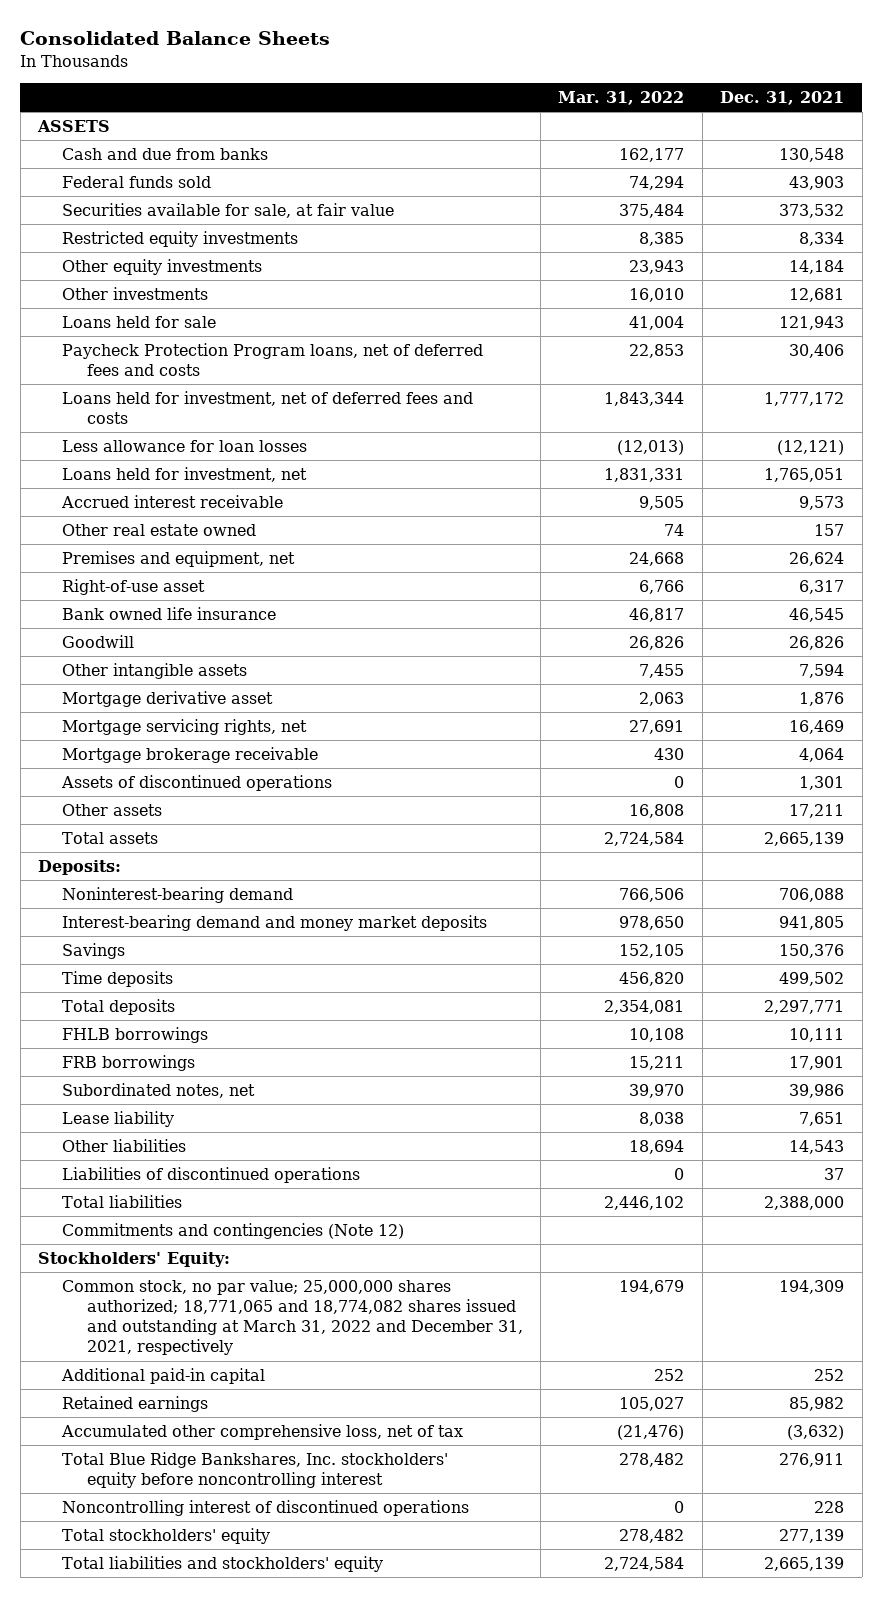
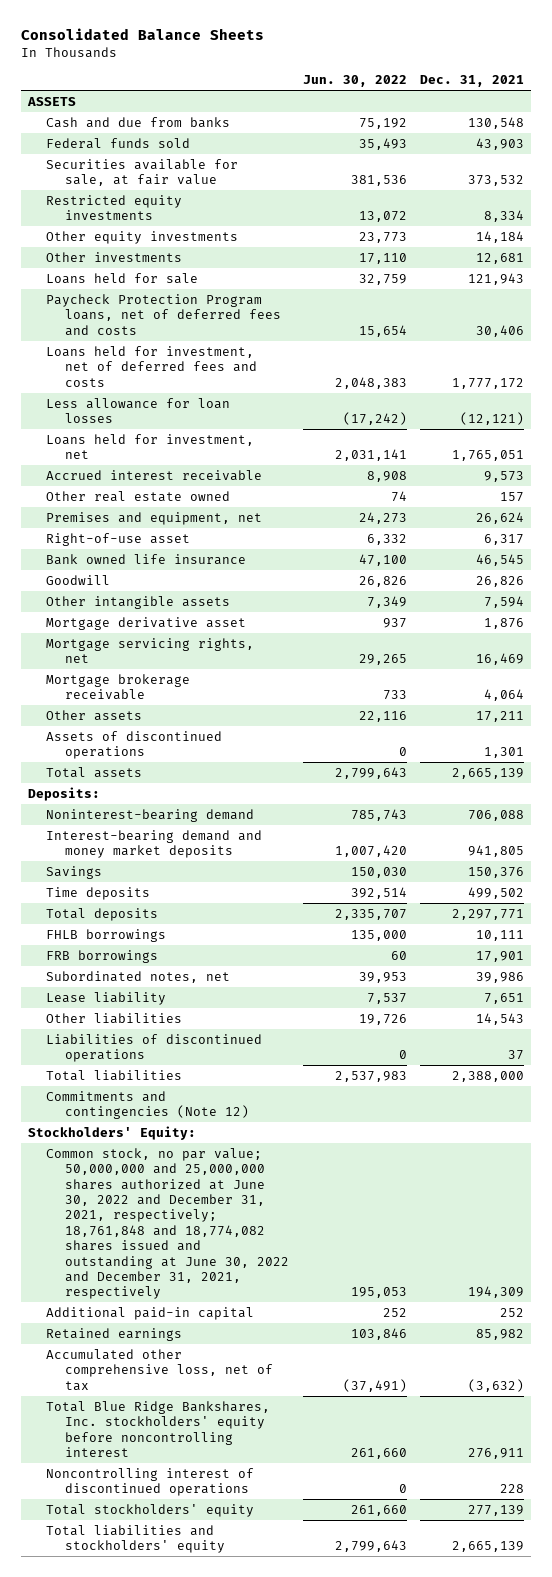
[558,90,685,105] Mar. 31, 2022 -> none
none -> [302,74,407,87] Jun. 30, 2022
[61,774,333,791] Assets of discontinued operations -> [46,730,223,760] Assets of discontinued operations
[62,1279,523,1356] Common stock, no par value; 25,000,000 shares authorized; 18,771,065 and 18,774,082 shares issued and outstanding at March 31, 2022 and December 31, 2021, respectively -> [46,1147,289,1300] Common stock, no par value; 50,000,000 and 25,000,000 shares authorized at June 30, 2022 and December 31, 2021, respectively; 18,761,848 and 18,774,082 shares issued and outstanding at June 30, 2022 and December 31, 2021, respectively

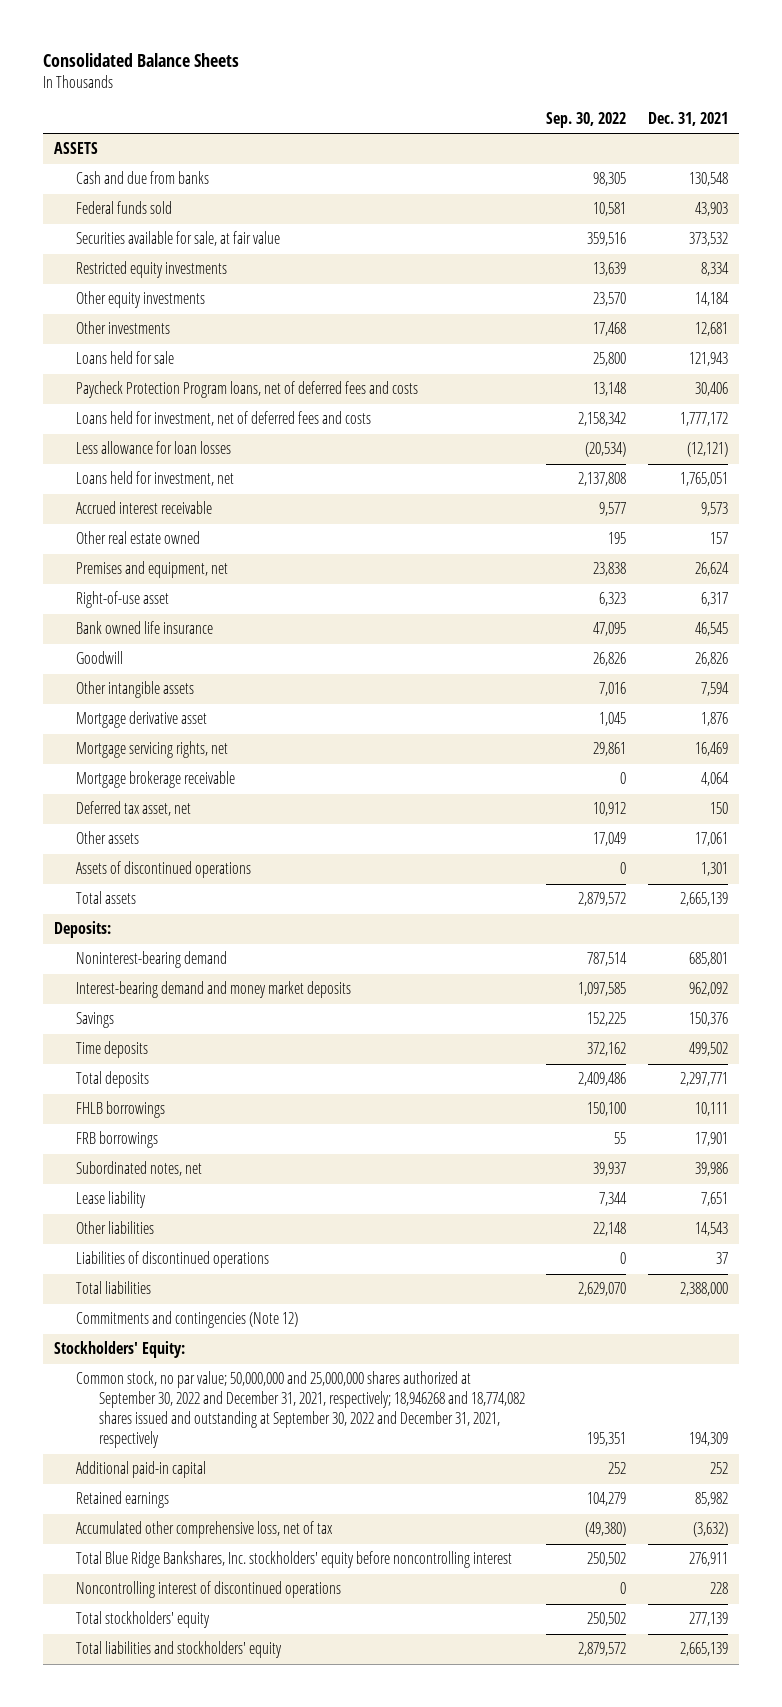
[302,74,407,87] Jun. 30, 2022 -> none
none -> [546,111,627,128] Sep. 30, 2022
none -> [76,801,192,817] Deferred tax asset, net
[476,710,525,722] 17,211 -> [694,832,728,847] 17,061
[468,809,525,821] 706,088 -> [688,952,728,967] 685,801
[468,845,525,858] 941,805 -> [688,982,728,997] 962,092
[46,1147,289,1300] Common stock, no par value; 50,000,000 and 25,000,000 shares authorized at June 30, 2022 and December 31, 2021, respectively; 18,761,848 and 18,774,082 shares issued and outstanding at June 30, 2022 and December 31, 2021, respectively -> [76,1371,525,1448] Common stock, no par value; 50,000,000 and 25,000,000 shares authorized at September 30, 2022 and December 31, 2021, respectively; 18,946268 and 18,774,082 shares issued and outstanding at September 30, 2022 and December 31, 2021, respectively

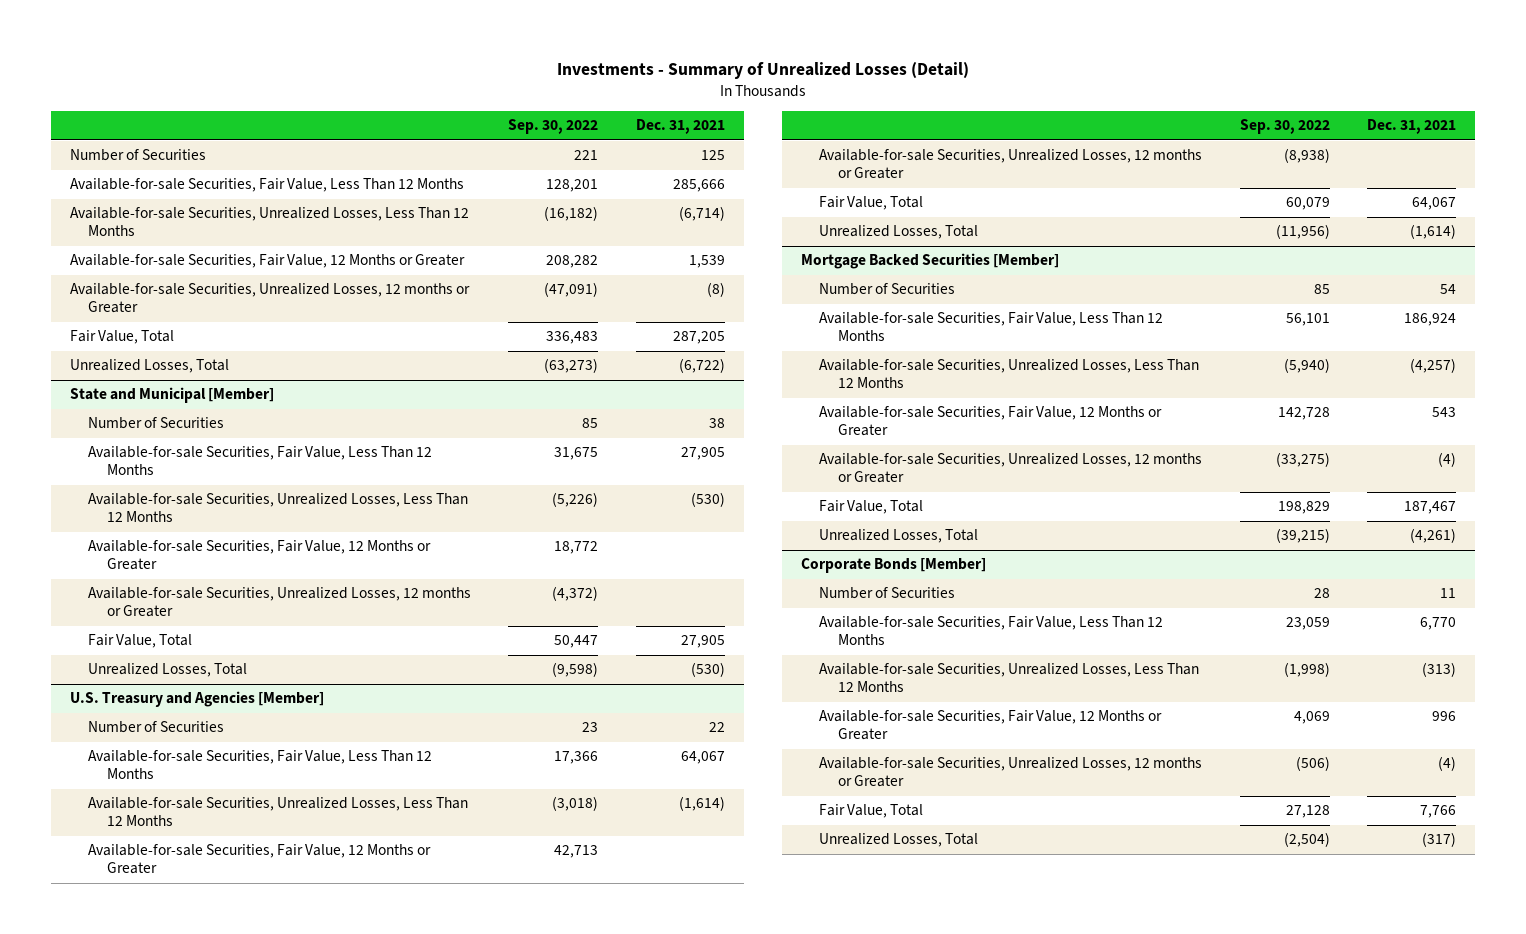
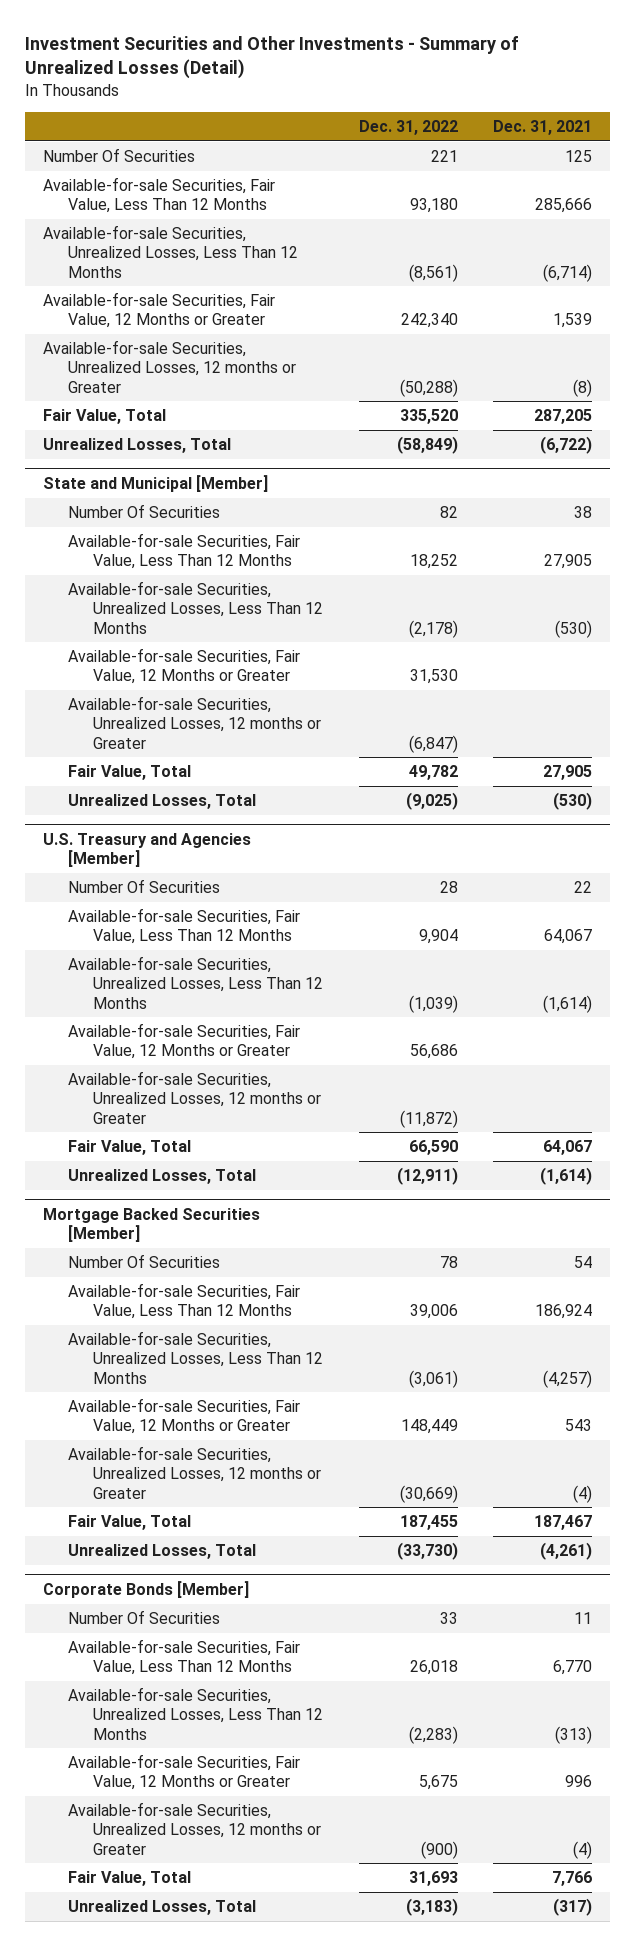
[556,61,969,79] Investments - Summary of Unrealized Losses (Detail) -> [25,35,520,80] Investment Securities and Other Investments - Summary of Unrealized Losses (Detail)
[508,119,599,135] Sep. 30, 2022 -> none
none -> [358,119,458,135] Dec. 31, 2022
[69,149,206,162] Number of Securities -> [43,148,196,163] Number Of Securities
[88,417,225,430] Number of Securities -> [68,504,221,519] Number Of Securities
[88,721,225,734] Number of Securities -> [68,879,221,894] Number Of Securities
[819,283,956,296] Number of Securities -> [68,1254,221,1269] Number Of Securities
[819,587,956,600] Number of Securities -> [68,1610,221,1625] Number Of Securities

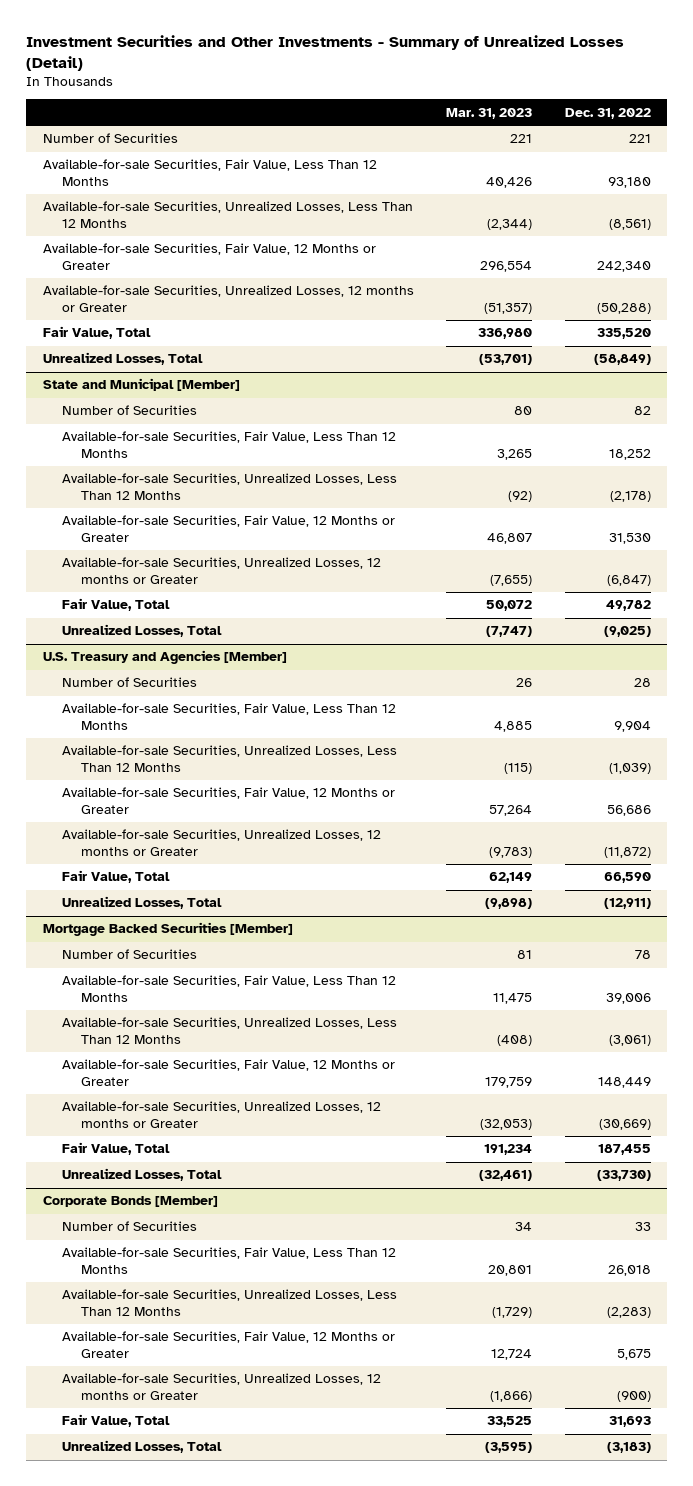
[493,119,593,135] Dec. 31, 2021 -> none
none -> [446,107,533,119] Mar. 31, 2023
[43,148,196,163] Number Of Securities -> [42,133,178,144] Number of Securities
[68,504,221,519] Number Of Securities -> [62,405,198,416] Number of Securities
[68,879,221,894] Number Of Securities -> [62,677,198,688] Number of Securities
[68,1254,221,1269] Number Of Securities -> [62,949,198,960] Number of Securities
[68,1610,221,1625] Number Of Securities -> [62,1221,198,1232] Number of Securities

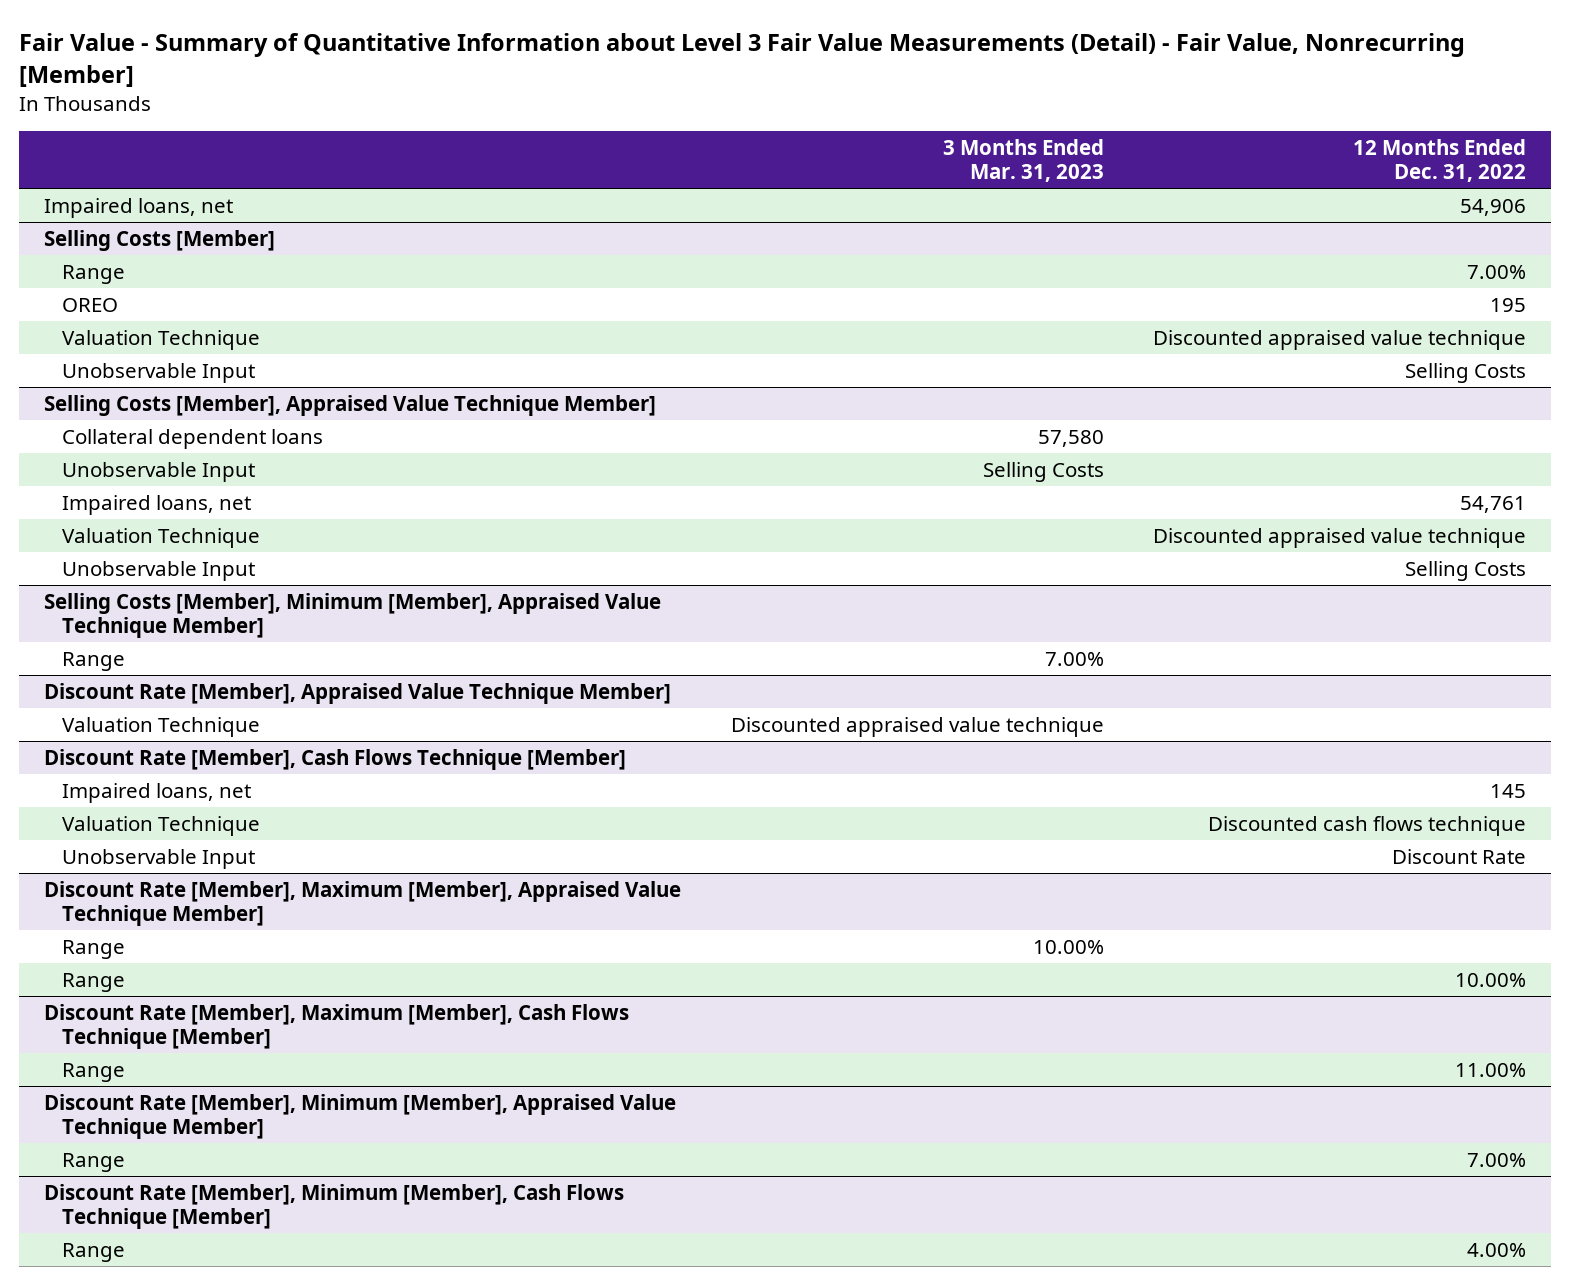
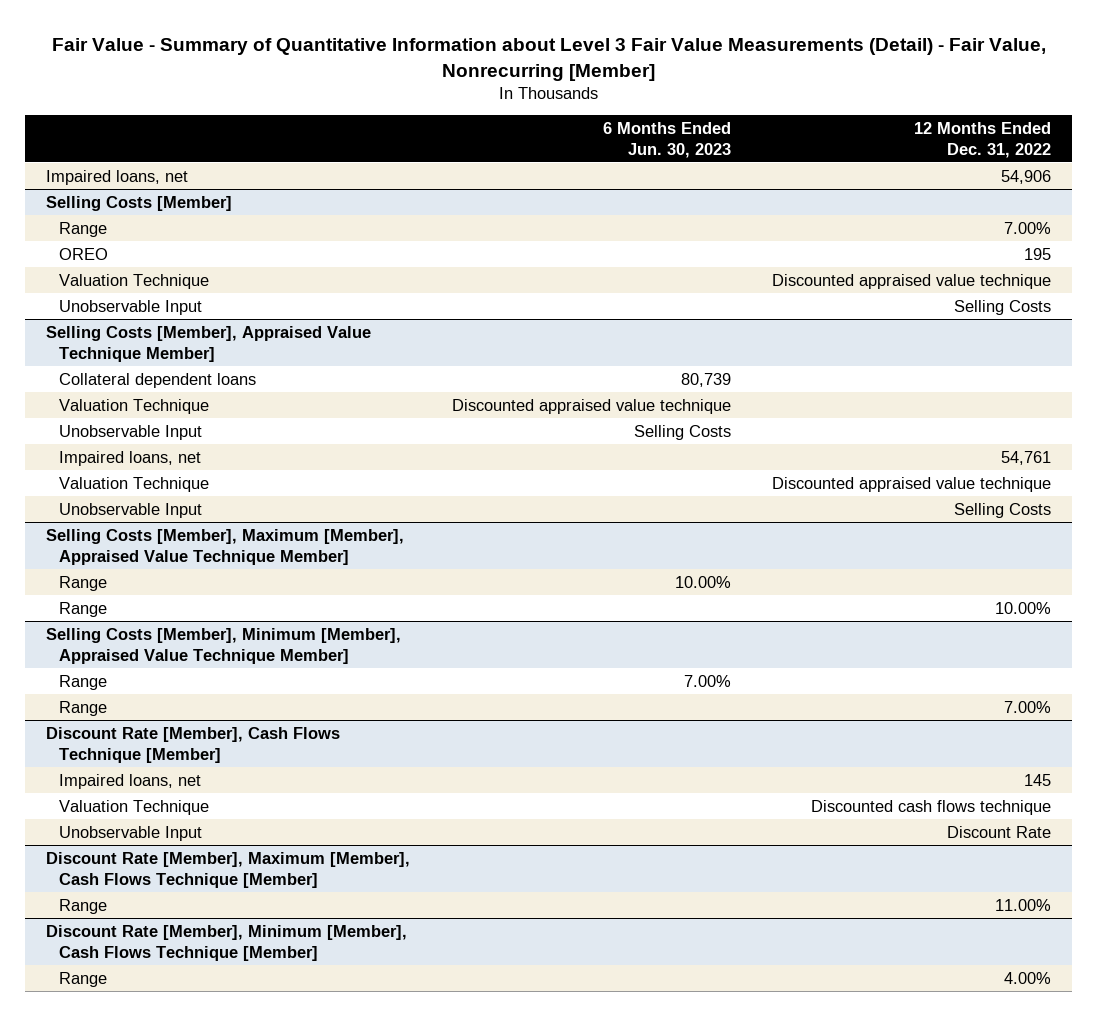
[942,139,1104,183] 3 Months Ended Mar. 31, 2023 -> none
none -> [602,121,731,158] 6 Months Ended Jun. 30, 2023
none -> [59,398,210,414] Valuation Technique
none -> [46,528,405,565] Selling Costs [Member], Maximum [Member], Appraised Value Technique Member]
none -> [59,575,108,591] Range
none -> [59,601,108,617] Range
[44,683,672,705] Discount Rate [Member], Appraised Value Technique Member] -> none
[61,717,260,738] Valuation Technique -> none
none -> [59,700,108,716] Range
[44,881,682,927] Discount Rate [Member], Maximum [Member], Appraised Value Technique Member] -> none
[61,940,125,960] Range -> none
[61,973,125,993] Range -> none
[44,1094,677,1140] Discount Rate [Member], Minimum [Member], Appraised Value Technique Member] -> none
[61,1153,125,1173] Range -> none

